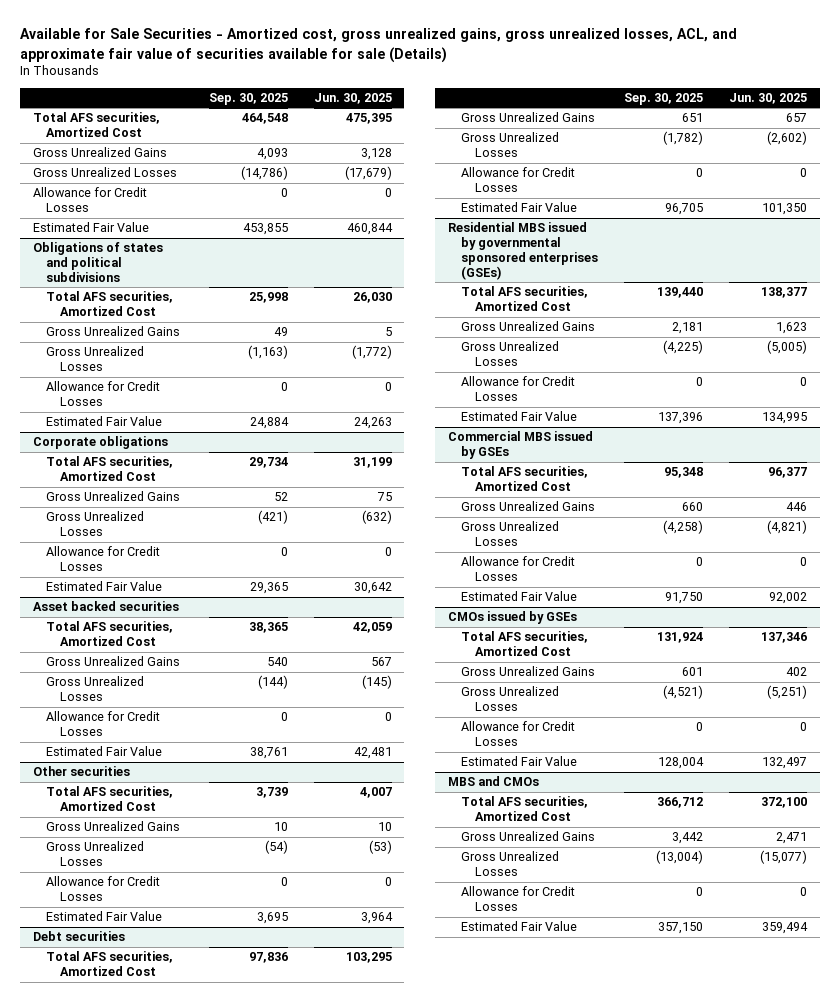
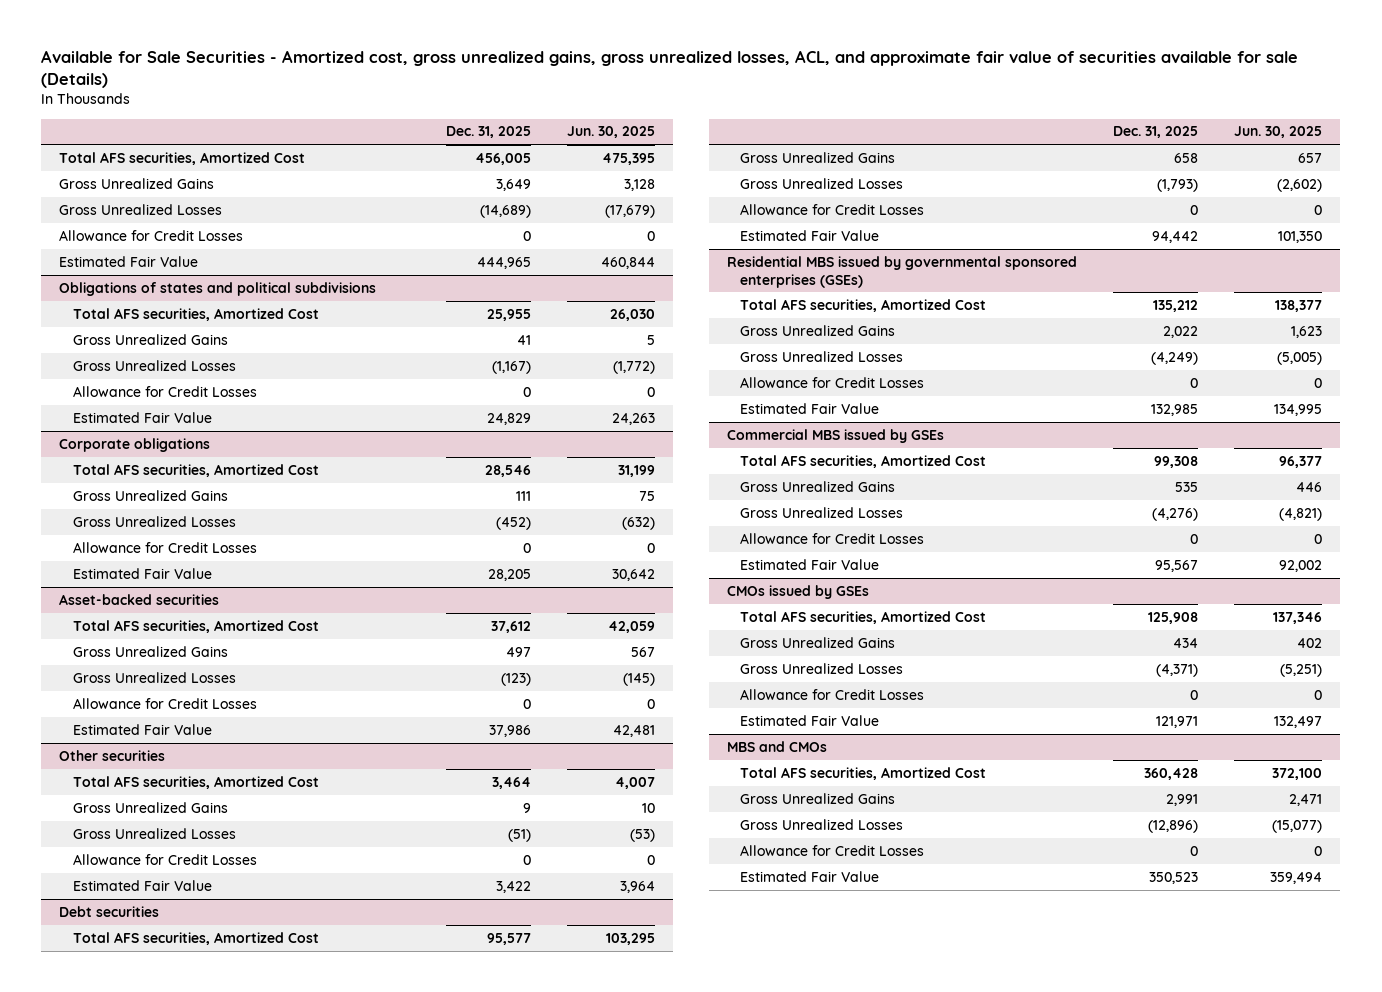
[208,92,288,105] Sep. 30, 2025 -> none
none -> [445,126,531,139] Dec. 31, 2025
[32,601,179,612] Asset backed securities -> [59,593,220,605] Asset-backed securities

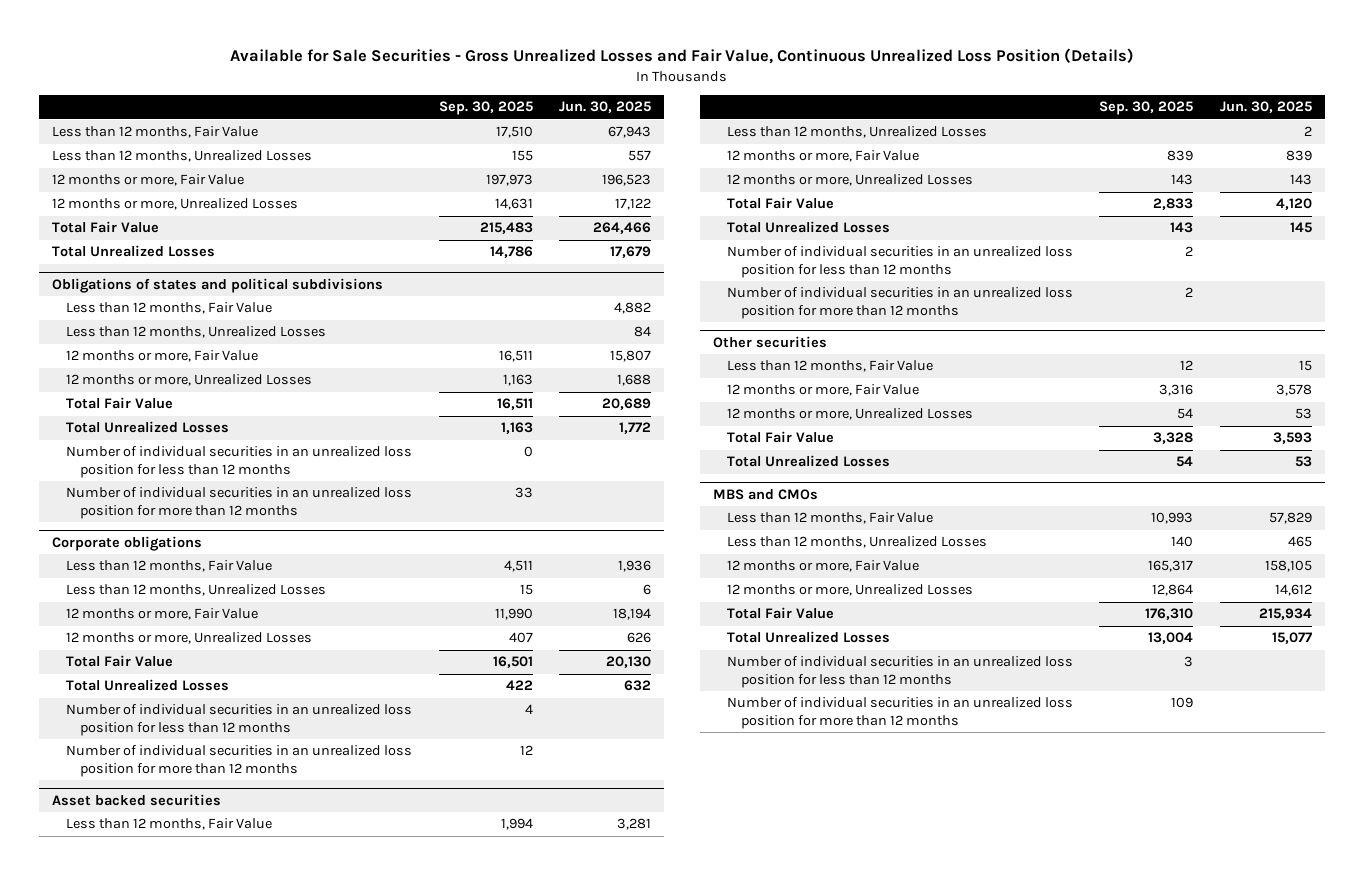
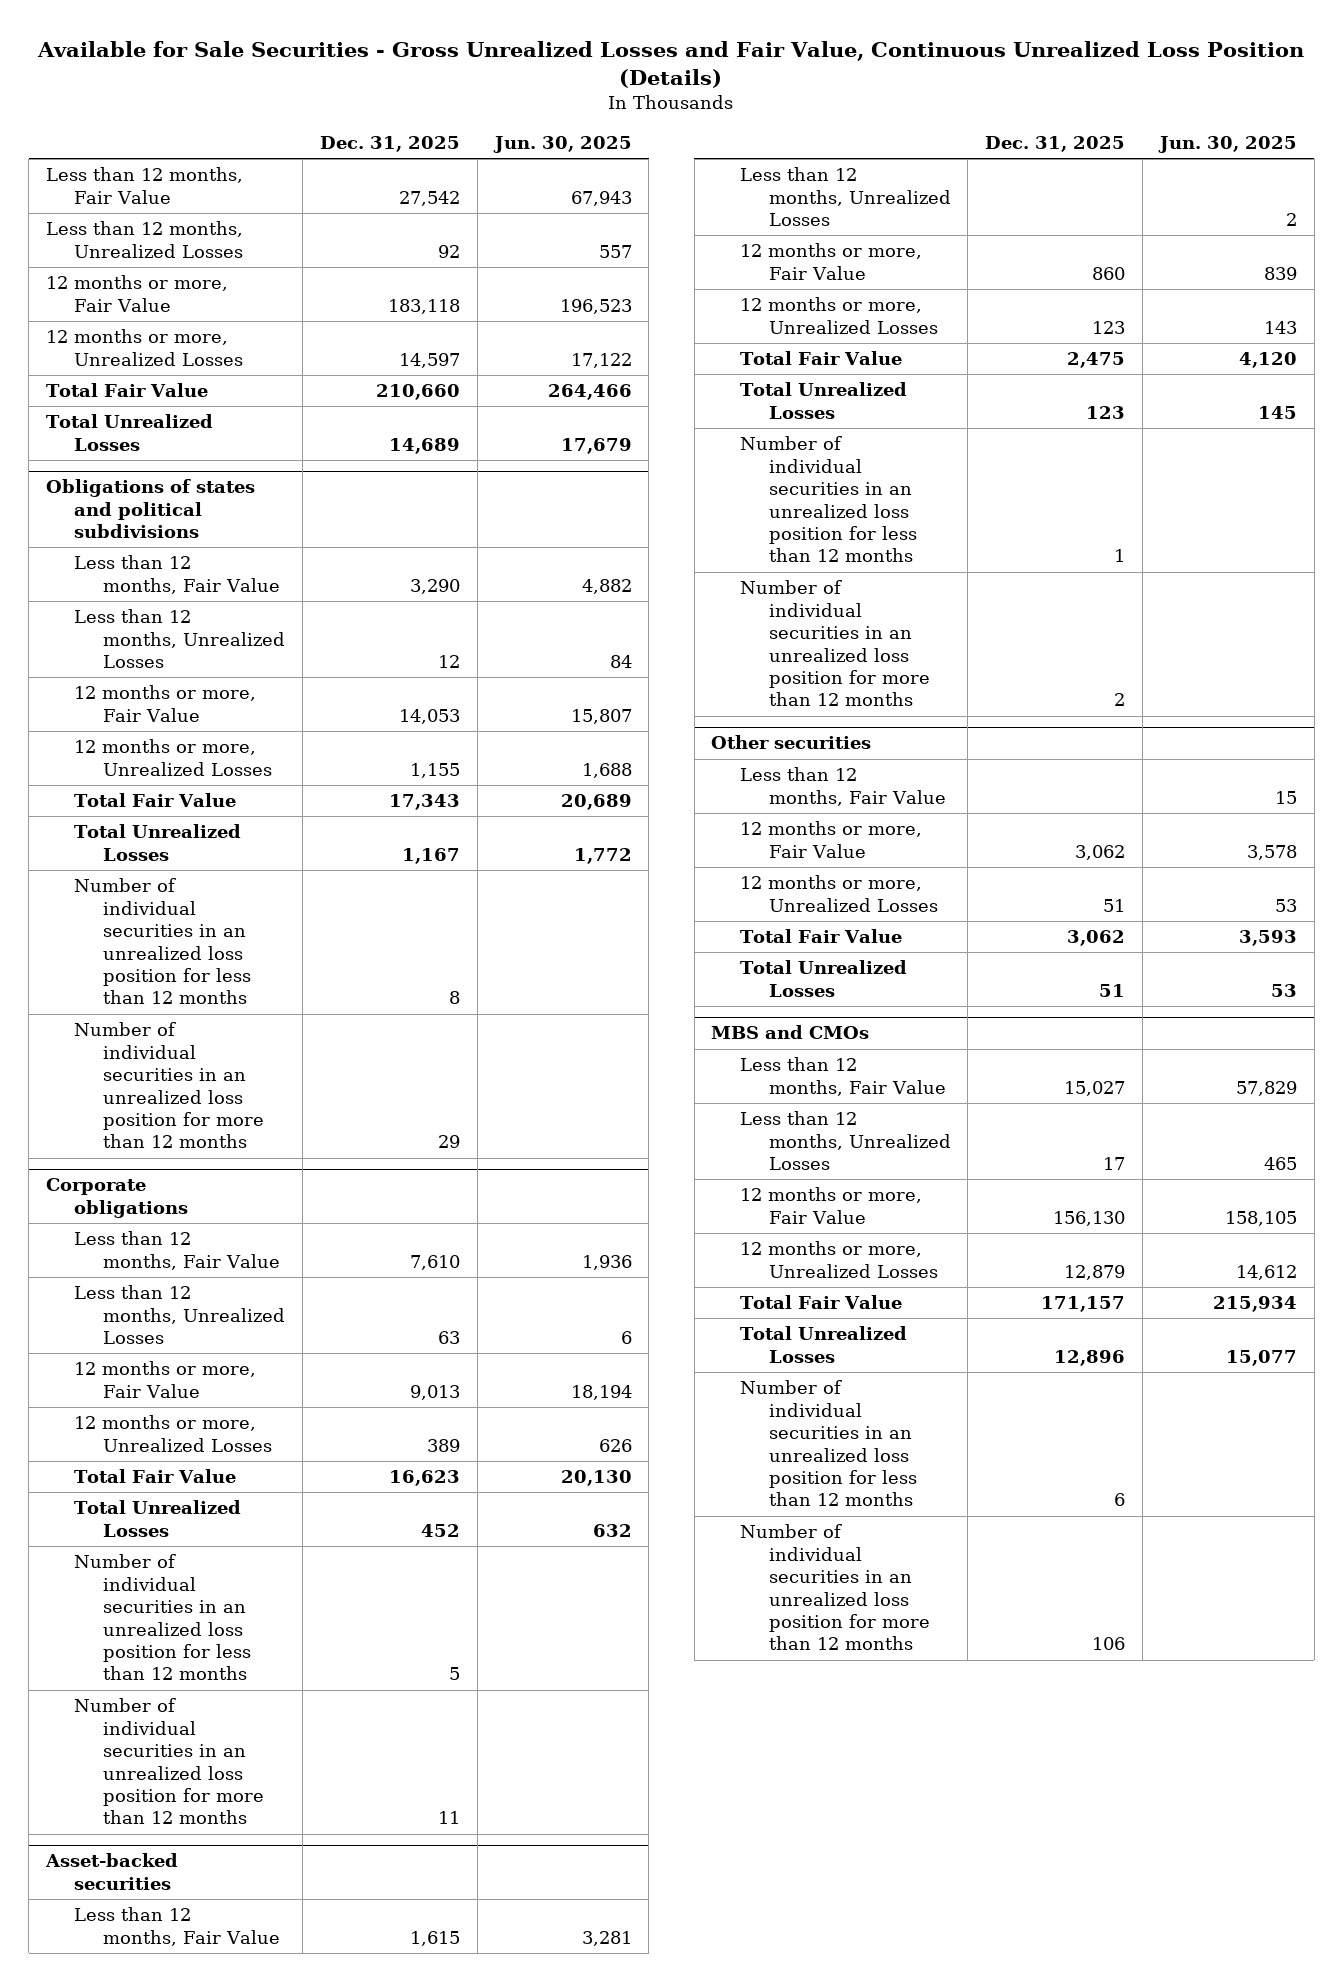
[438,101,533,116] Sep. 30, 2025 -> none
none -> [319,136,460,153] Dec. 31, 2025
[52,794,222,807] Asset backed securities -> [44,1853,178,1890] Asset-backed securities

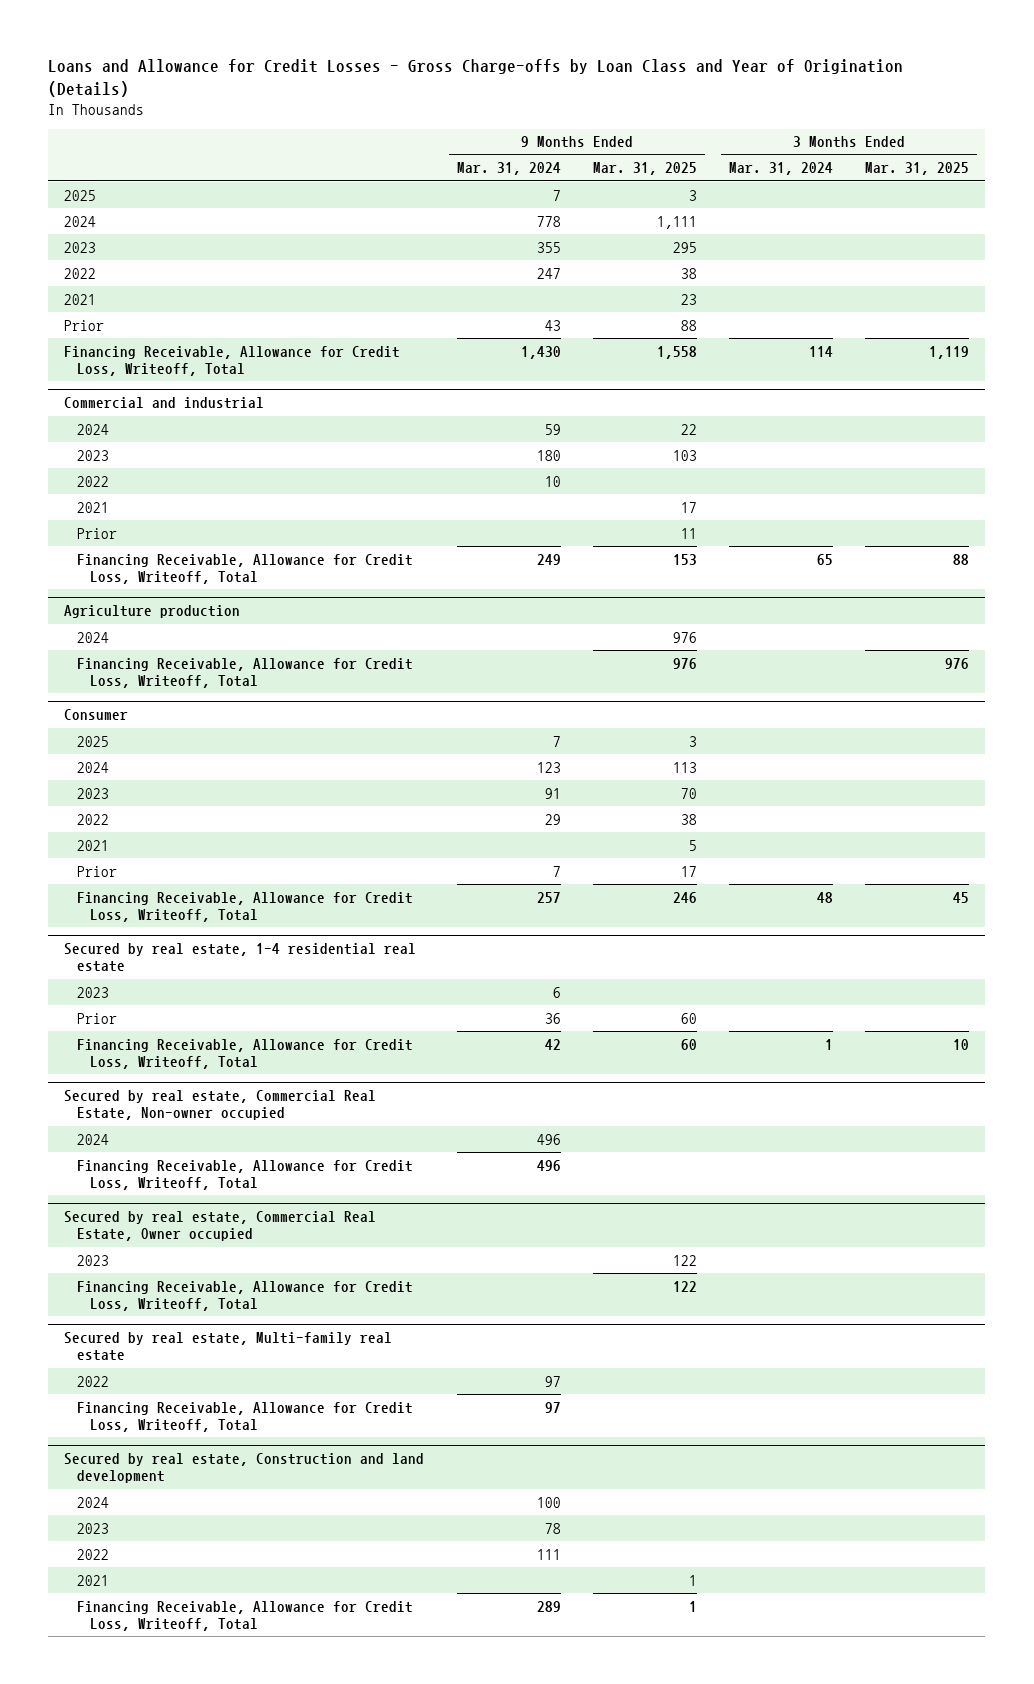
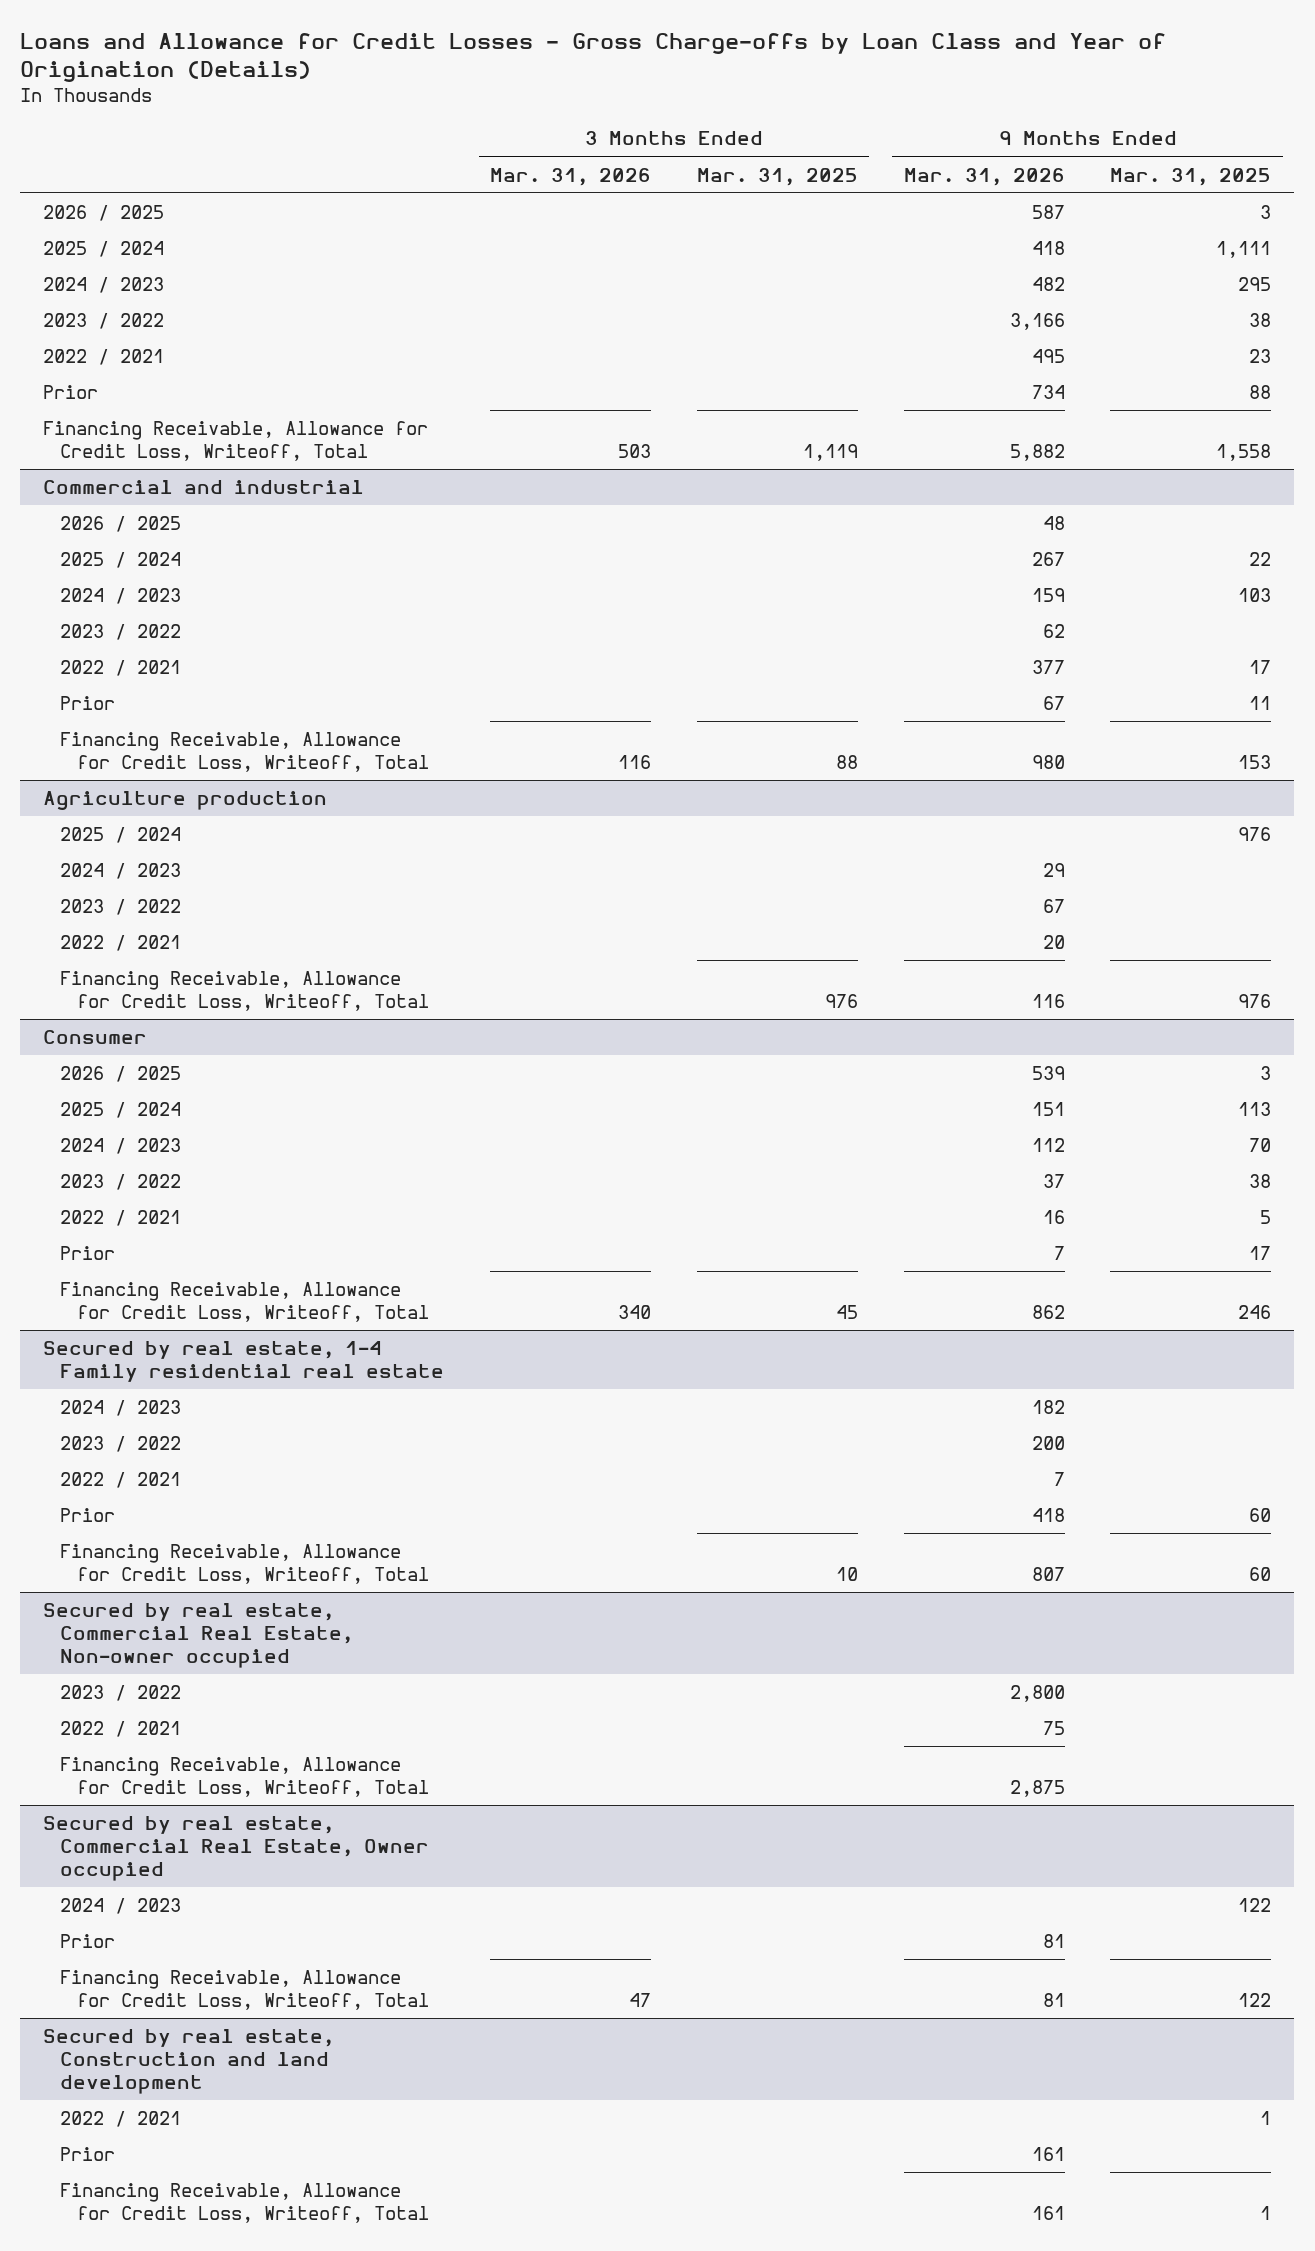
[456,162,561,176] Mar. 31, 2024 -> none
[729,162,834,176] Mar. 31, 2024 -> none
none -> [490,167,652,186] Mar. 31, 2026
none -> [903,167,1065,186] Mar. 31, 2026
[64,189,97,201] 2025 -> [43,205,165,222] 2026 / 2025
[64,215,97,227] 2024 -> [43,241,165,258] 2025 / 2024
[64,241,97,253] 2023 -> [43,277,165,294] 2024 / 2023
[64,267,97,279] 2022 -> [43,313,165,330] 2023 / 2022
[64,293,97,305] 2021 -> [43,349,165,366] 2022 / 2021
none -> [60,516,182,533] 2026 / 2025
[76,423,109,435] 2024 -> [60,552,182,569] 2025 / 2024
[76,449,109,461] 2023 -> [60,588,182,605] 2024 / 2023
[76,475,109,487] 2022 -> [60,624,182,641] 2023 / 2022
[76,501,109,513] 2021 -> [60,660,182,677] 2022 / 2021
[76,631,109,643] 2024 -> [60,827,182,844] 2025 / 2024
none -> [60,863,182,880] 2024 / 2023
none -> [60,899,182,916] 2023 / 2022
none -> [60,935,182,952] 2022 / 2021
[76,735,109,747] 2025 -> [60,1066,182,1083] 2026 / 2025
[76,761,109,773] 2024 -> [60,1102,182,1119] 2025 / 2024
[76,787,109,799] 2023 -> [60,1138,182,1155] 2024 / 2023
[76,813,109,825] 2022 -> [60,1174,182,1191] 2023 / 2022
[76,839,109,851] 2021 -> [60,1210,182,1227] 2022 / 2021
[64,943,417,973] Secured by real estate, 1-4 residential real estate -> [43,1341,445,1382] Secured by real estate, 1-4 Family residential real estate
[76,986,109,998] 2023 -> [60,1400,182,1417] 2024 / 2023
none -> [60,1436,182,1453] 2023 / 2022
none -> [60,1472,182,1489] 2022 / 2021
[76,1133,109,1145] 2024 -> none
none -> [60,1685,182,1702] 2023 / 2022
none -> [60,1721,182,1738] 2022 / 2021
[76,1254,109,1266] 2023 -> [60,1898,182,1915] 2024 / 2023
none -> [60,1934,116,1949] Prior
[64,1332,393,1362] Secured by real estate, Multi-family real estate -> none
[76,1375,109,1387] 2022 -> none
[76,1401,413,1432] Financing Receivable, Allowance for Credit Loss, Writeoff, Total -> none
[76,1496,109,1508] 2024 -> none
[76,1522,109,1534] 2023 -> none
[76,1548,109,1560] 2022 -> none
[76,1574,109,1586] 2021 -> [60,2111,182,2128] 2022 / 2021
none -> [60,2147,116,2162] Prior

